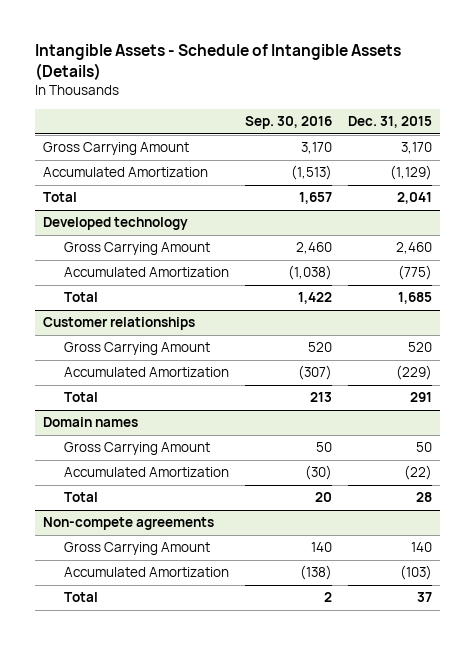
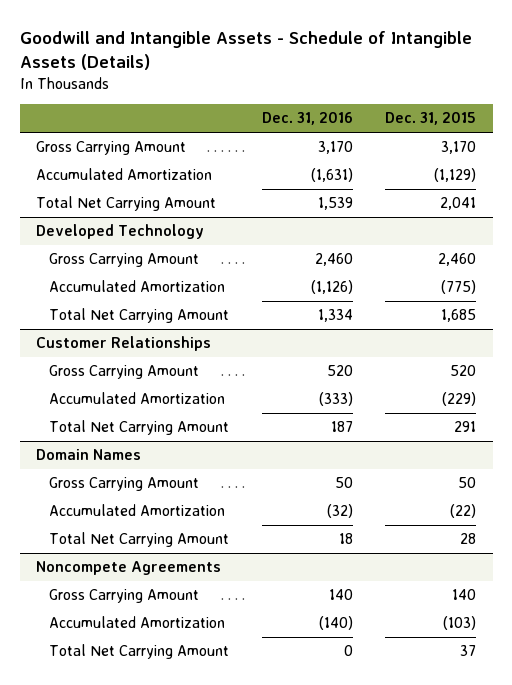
[35,44,402,81] Intangible Assets - Schedule of Intangible Assets (Details) -> [19,30,472,70] Goodwill and Intangible Assets - Schedule of Intangible Assets (Details)
[244,116,332,130] Sep. 30, 2016 -> none
none -> [261,112,353,126] Dec. 31, 2016
[43,192,78,203] Total -> [36,196,217,212] Total Net Carrying Amount
[43,217,189,231] Developed technology -> [36,224,205,240] Developed Technology
[63,292,98,303] Total -> [48,308,229,324] Total Net Carrying Amount
[43,317,196,331] Customer relationships -> [36,336,212,352] Customer Relationships
[63,392,98,403] Total -> [48,420,229,436] Total Net Carrying Amount
[43,417,139,428] Domain names -> [36,449,142,461] Domain Names
[63,492,98,503] Total -> [48,532,229,548] Total Net Carrying Amount
[43,517,215,531] Non-compete agreements -> [36,561,222,576] Noncompete Agreements
[63,592,98,603] Total -> [48,644,229,660] Total Net Carrying Amount

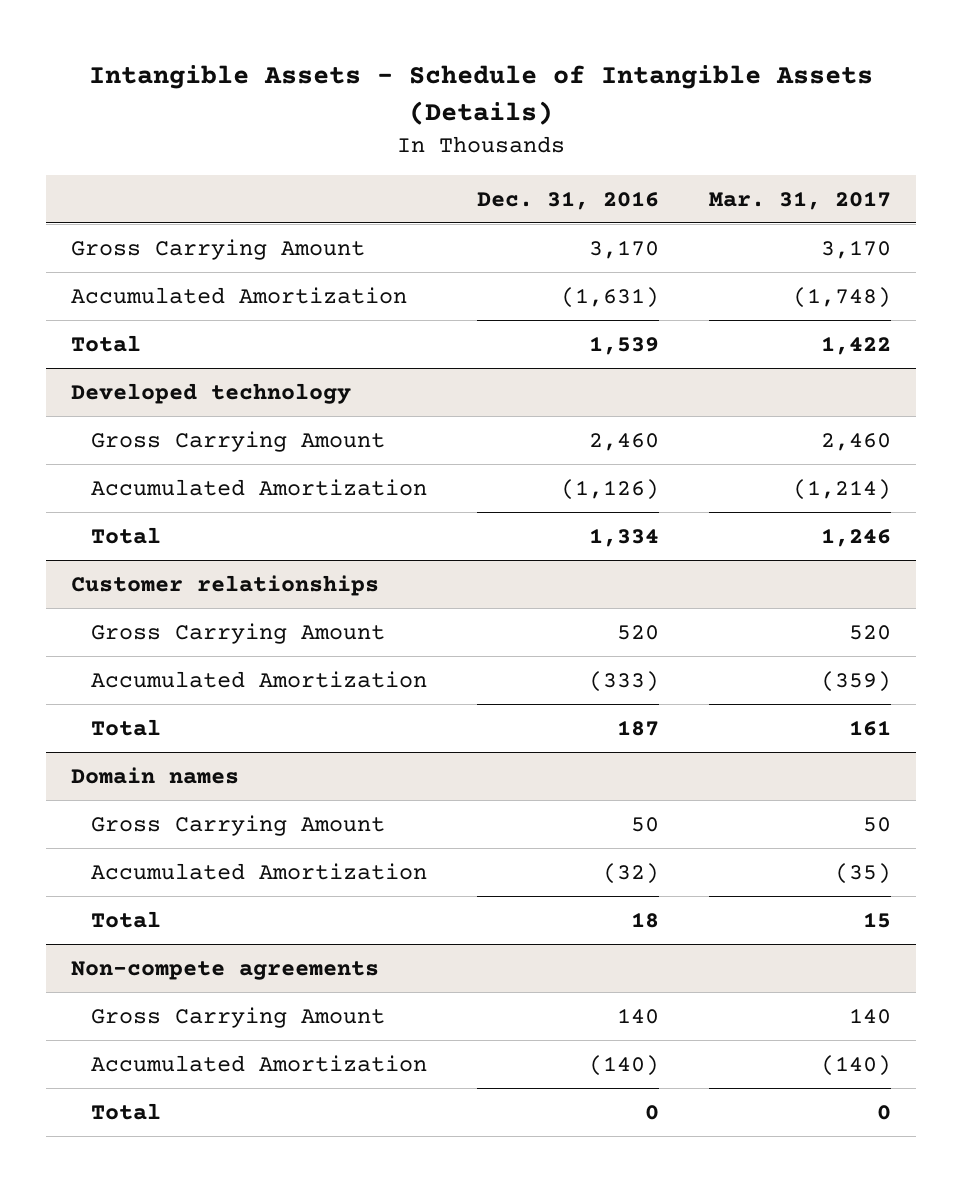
[19,30,472,70] Goodwill and Intangible Assets - Schedule of Intangible Assets (Details) -> [88,64,873,125] Intangible Assets - Schedule of Intangible Assets (Details)
[385,112,477,126] Dec. 31, 2015 -> none
none -> [708,190,891,210] Mar. 31, 2017
[36,196,217,212] Total Net Carrying Amount -> [71,334,142,352] Total
[36,224,205,240] Developed Technology -> [71,382,352,404] Developed technology
[48,308,229,324] Total Net Carrying Amount -> [90,526,161,544] Total
[36,336,212,352] Customer Relationships -> [71,574,380,596] Customer relationships
[48,420,229,436] Total Net Carrying Amount -> [90,718,161,736] Total
[36,449,142,461] Domain Names -> [71,766,240,784] Domain names
[48,532,229,548] Total Net Carrying Amount -> [90,910,161,928] Total
[36,561,222,576] Noncompete Agreements -> [71,960,380,980] Non-compete agreements
[48,644,229,660] Total Net Carrying Amount -> [90,1102,161,1120] Total

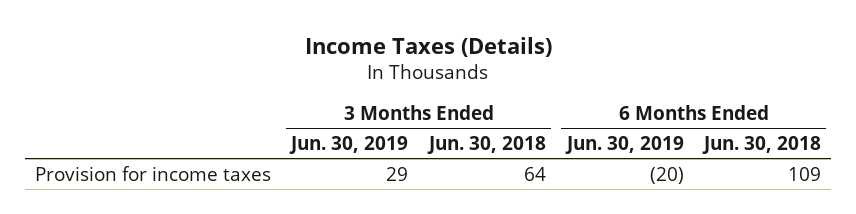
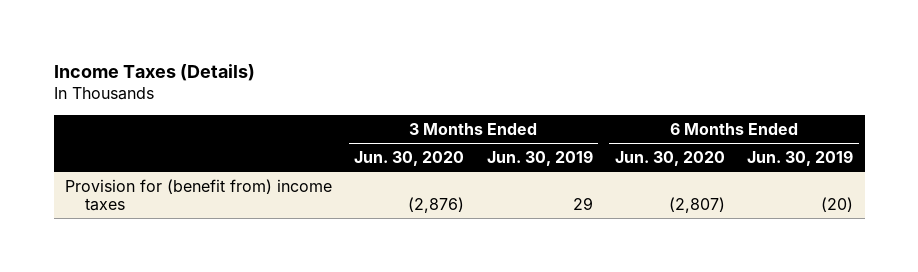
[426,136,546,155] Jun. 30, 2018 -> none
[702,136,822,155] Jun. 30, 2018 -> none
none -> [354,151,465,167] Jun. 30, 2020
none -> [614,151,725,167] Jun. 30, 2020
[34,165,271,181] Provision for income taxes -> [64,178,332,211] Provision for (benefit from) income taxes

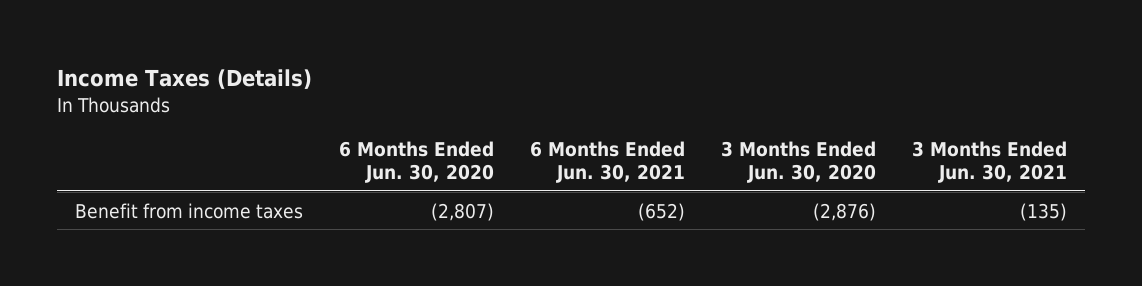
[486,150,593,167] Jun. 30, 2019 -> none
[747,150,854,167] Jun. 30, 2019 -> none
none -> [530,141,686,183] 6 Months Ended Jun. 30, 2021
none -> [911,141,1067,183] 3 Months Ended Jun. 30, 2021
[64,178,332,211] Provision for (benefit from) income taxes -> [75,202,304,219] Benefit from income taxes

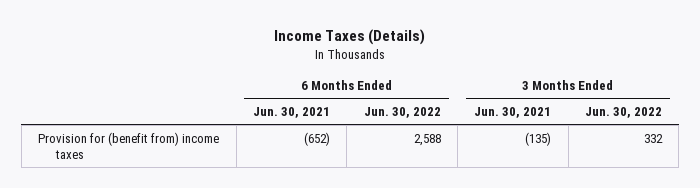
[339,141,495,183] 6 Months Ended Jun. 30, 2020 -> none
[720,141,876,183] 3 Months Ended Jun. 30, 2020 -> none
none -> [363,106,441,118] Jun. 30, 2022
none -> [584,106,662,118] Jun. 30, 2022
[75,202,304,219] Benefit from income taxes -> [38,131,220,159] Provision for (benefit from) income taxes

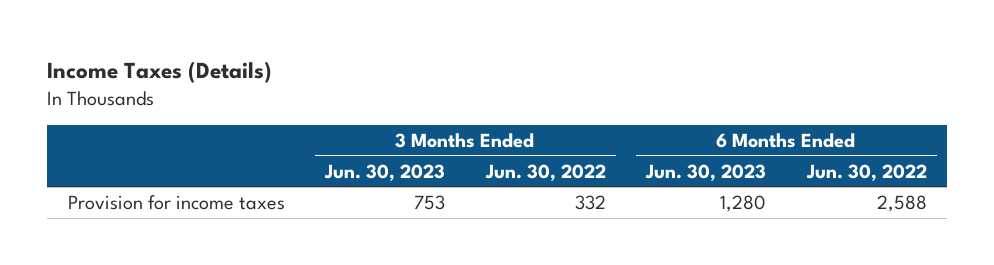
[252,106,330,118] Jun. 30, 2021 -> none
[474,106,552,118] Jun. 30, 2021 -> none
none -> [324,163,446,181] Jun. 30, 2023
none -> [645,163,767,181] Jun. 30, 2023
[38,131,220,159] Provision for (benefit from) income taxes -> [67,194,285,210] Provision for income taxes

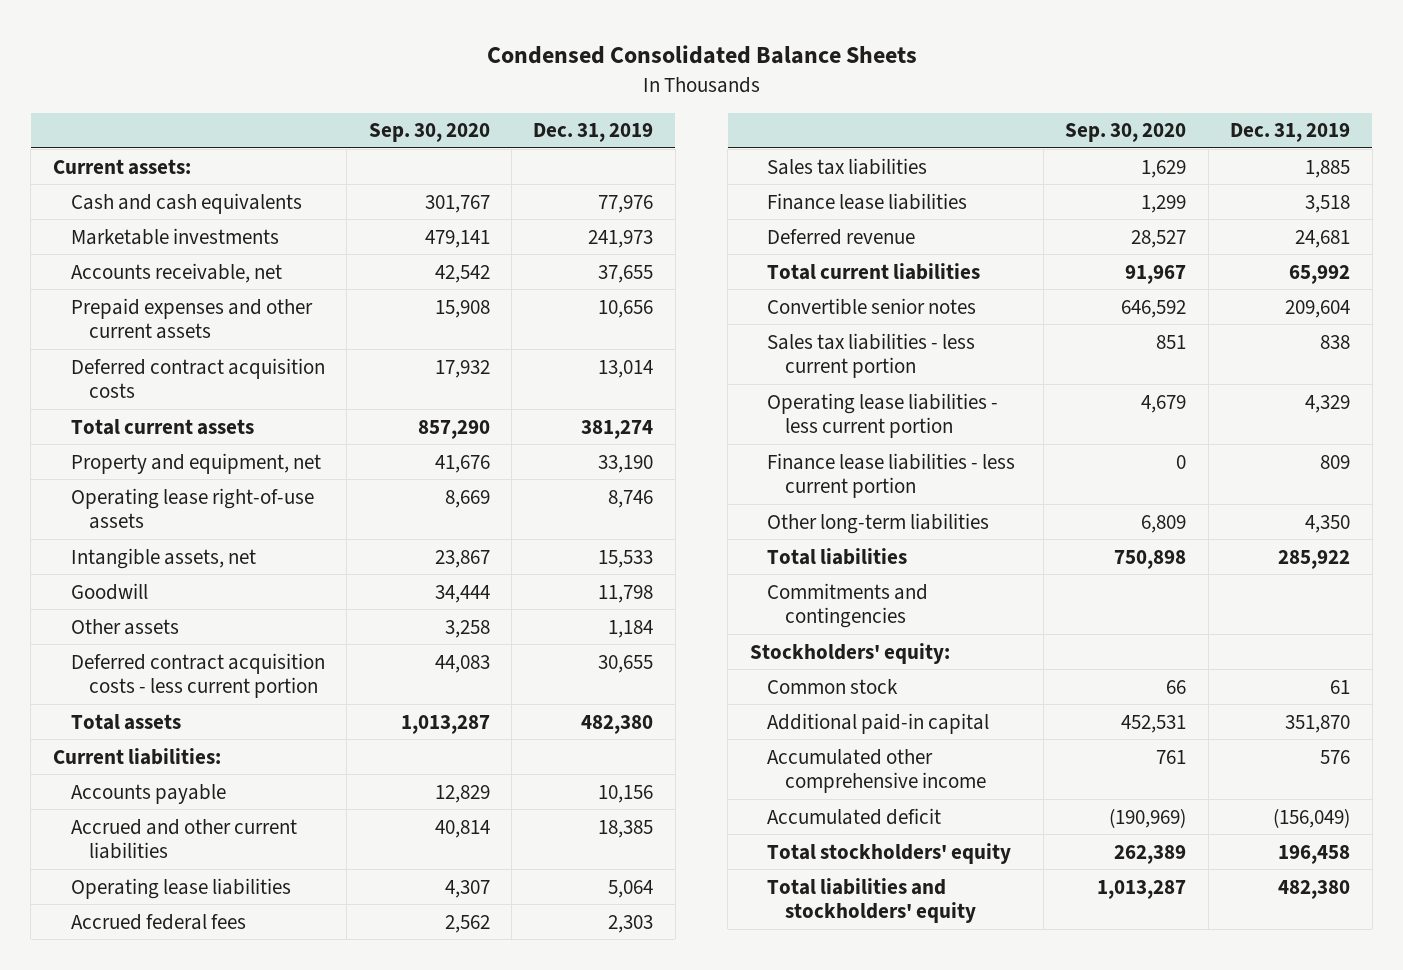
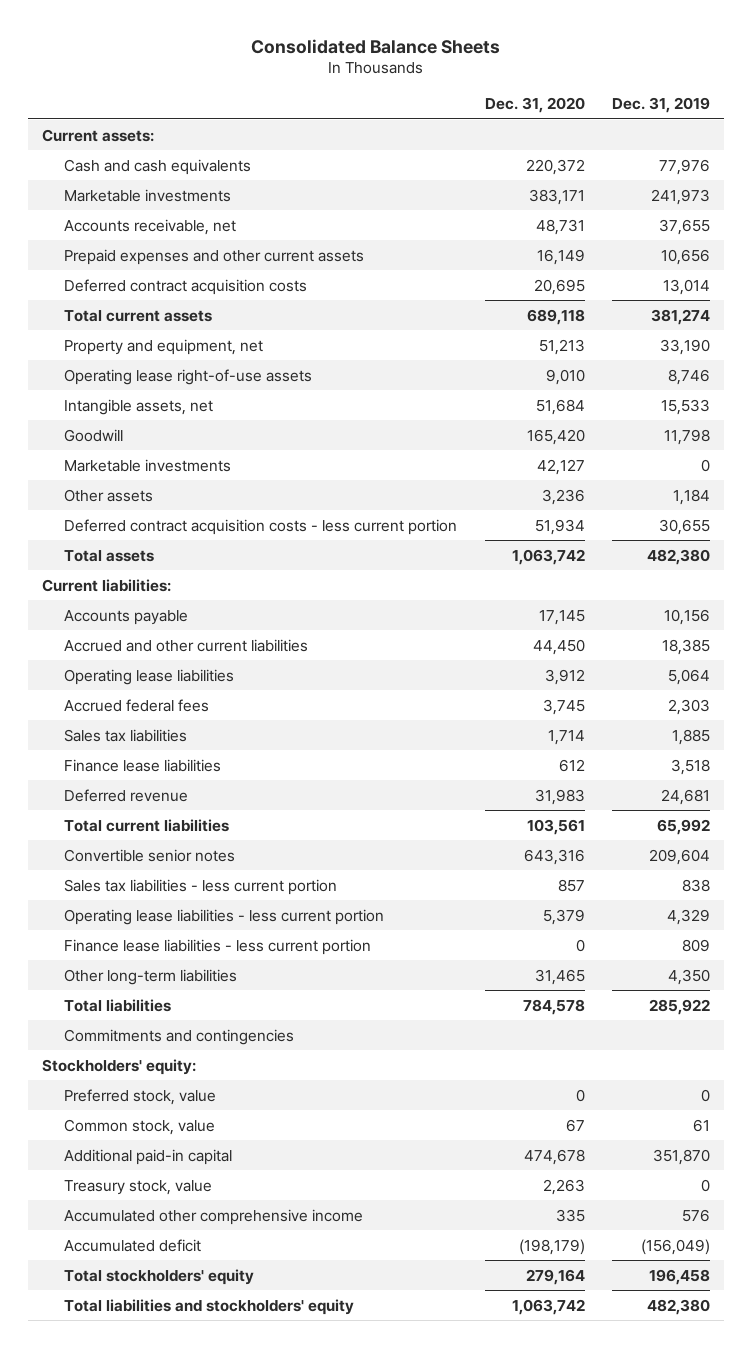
[486,45,917,65] Condensed Consolidated Balance Sheets -> [251,38,501,54] Consolidated Balance Sheets
[368,123,490,143] Sep. 30, 2020 -> none
none -> [484,97,585,114] Dec. 31, 2020
none -> [64,458,232,472] Marketable investments
none -> [64,1088,217,1105] Preferred stock, value
[767,678,899,694] Common stock -> [64,1118,216,1135] Common stock, value
none -> [64,1179,213,1195] Treasury stock, value

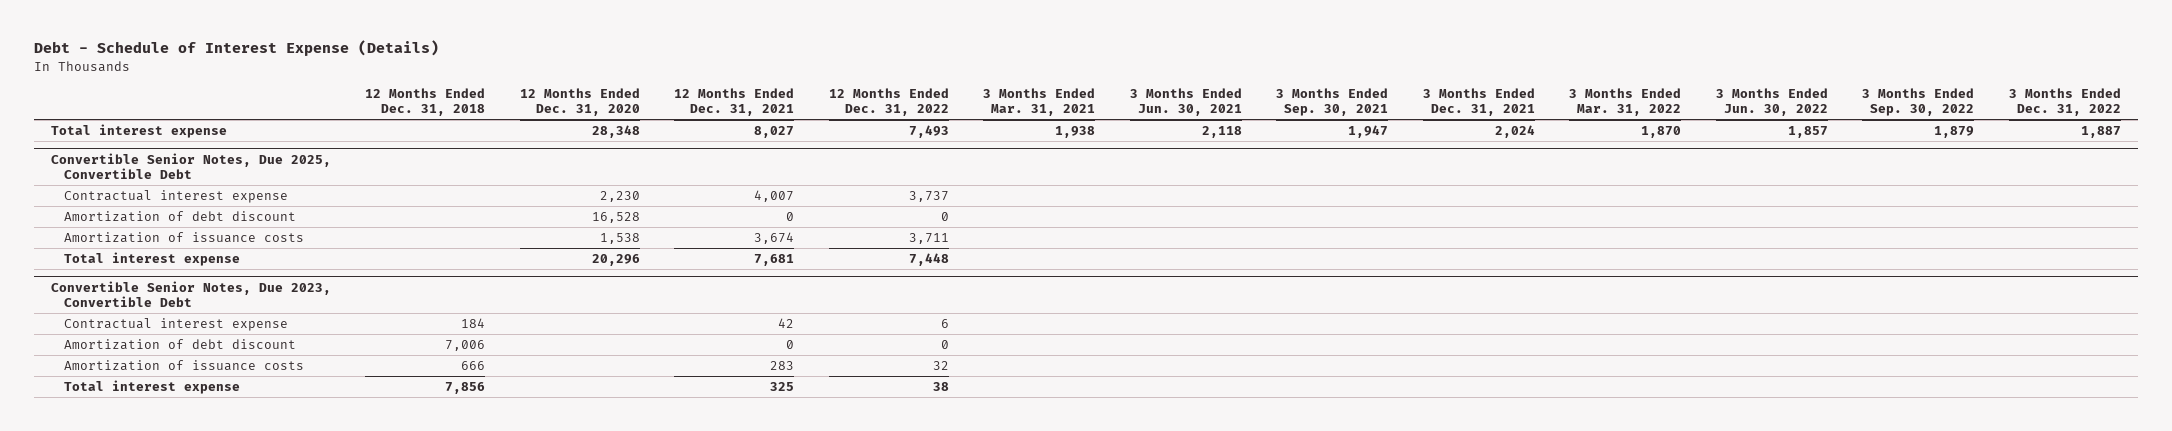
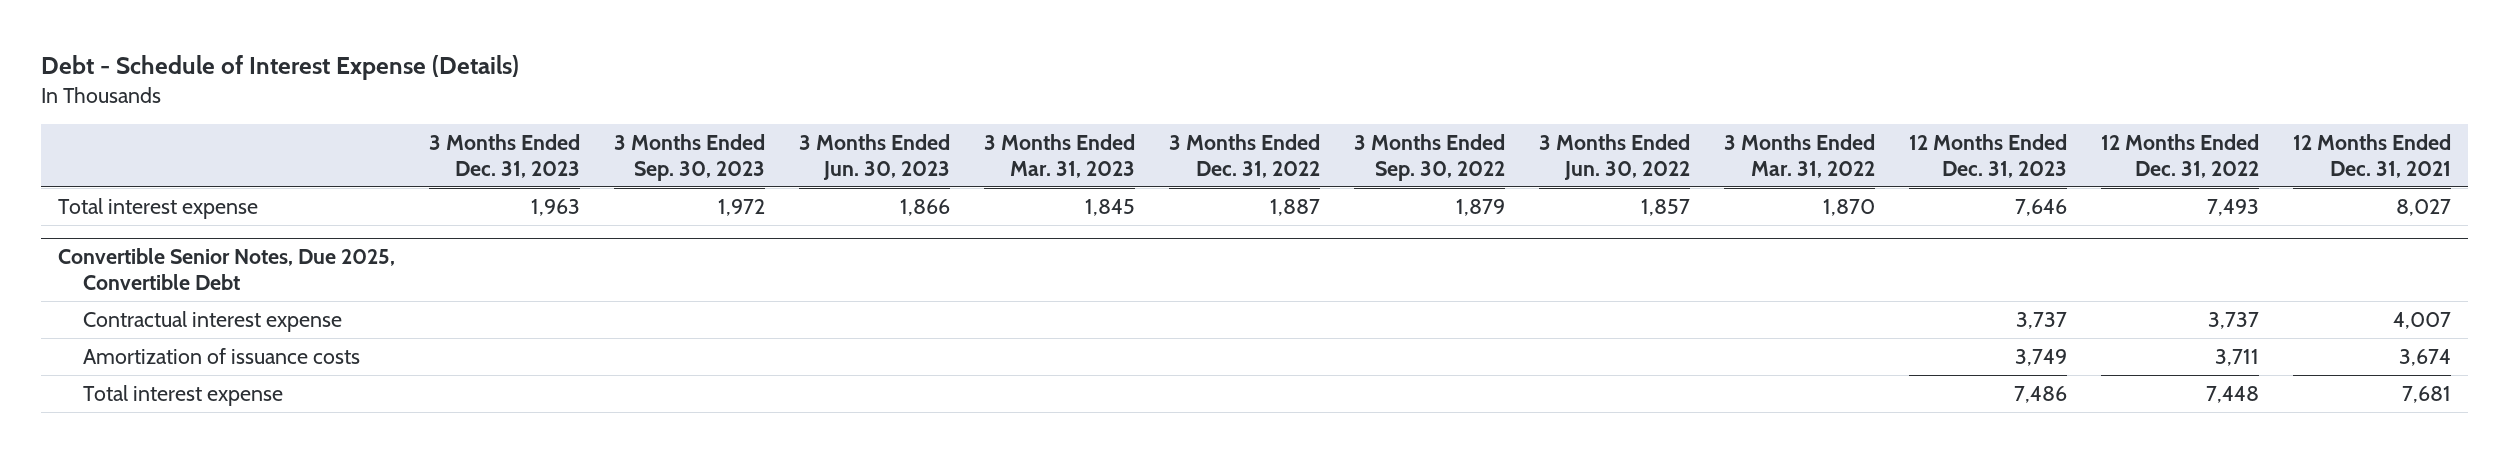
[365,88,486,117] 12 Months Ended Dec. 31, 2018 -> none
[519,88,640,117] 12 Months Ended Dec. 31, 2020 -> none
[983,88,1096,117] 3 Months Ended Mar. 31, 2021 -> none
[1129,88,1242,117] 3 Months Ended Jun. 30, 2021 -> none
[1276,88,1389,117] 3 Months Ended Sep. 30, 2021 -> none
[1422,88,1535,117] 3 Months Ended Dec. 31, 2021 -> none
none -> [428,134,580,179] 3 Months Ended Dec. 31, 2023
none -> [613,134,765,182] 3 Months Ended Sep. 30, 2023
none -> [798,134,950,181] 3 Months Ended Jun. 30, 2023
none -> [983,134,1135,179] 3 Months Ended Mar. 31, 2023
none -> [1908,134,2067,179] 12 Months Ended Dec. 31, 2023
[63,210,296,222] Amortization of debt discount -> none
[50,280,331,307] Convertible Senior Notes, Due 2023, Convertible Debt -> none
[63,317,288,331] Contractual interest expense -> none
[63,338,296,350] Amortization of debt discount -> none
[63,359,304,371] Amortization of issuance costs -> none
[63,379,240,394] Total interest expense -> none

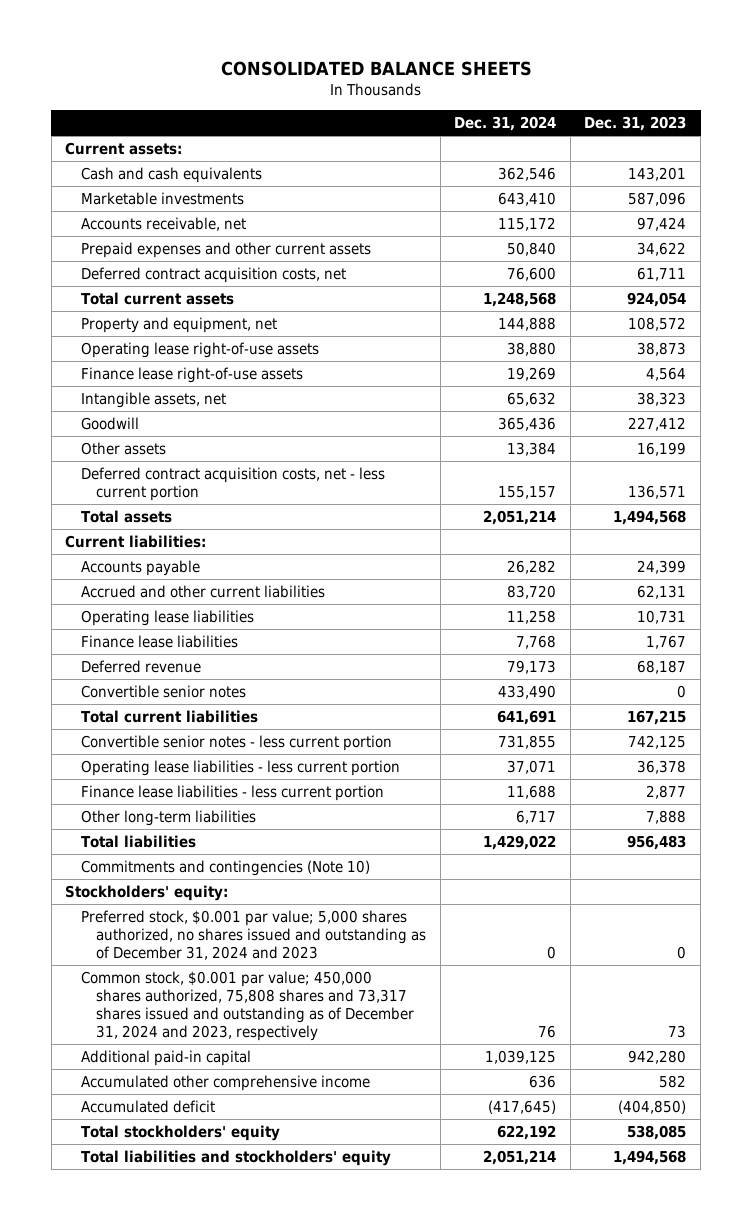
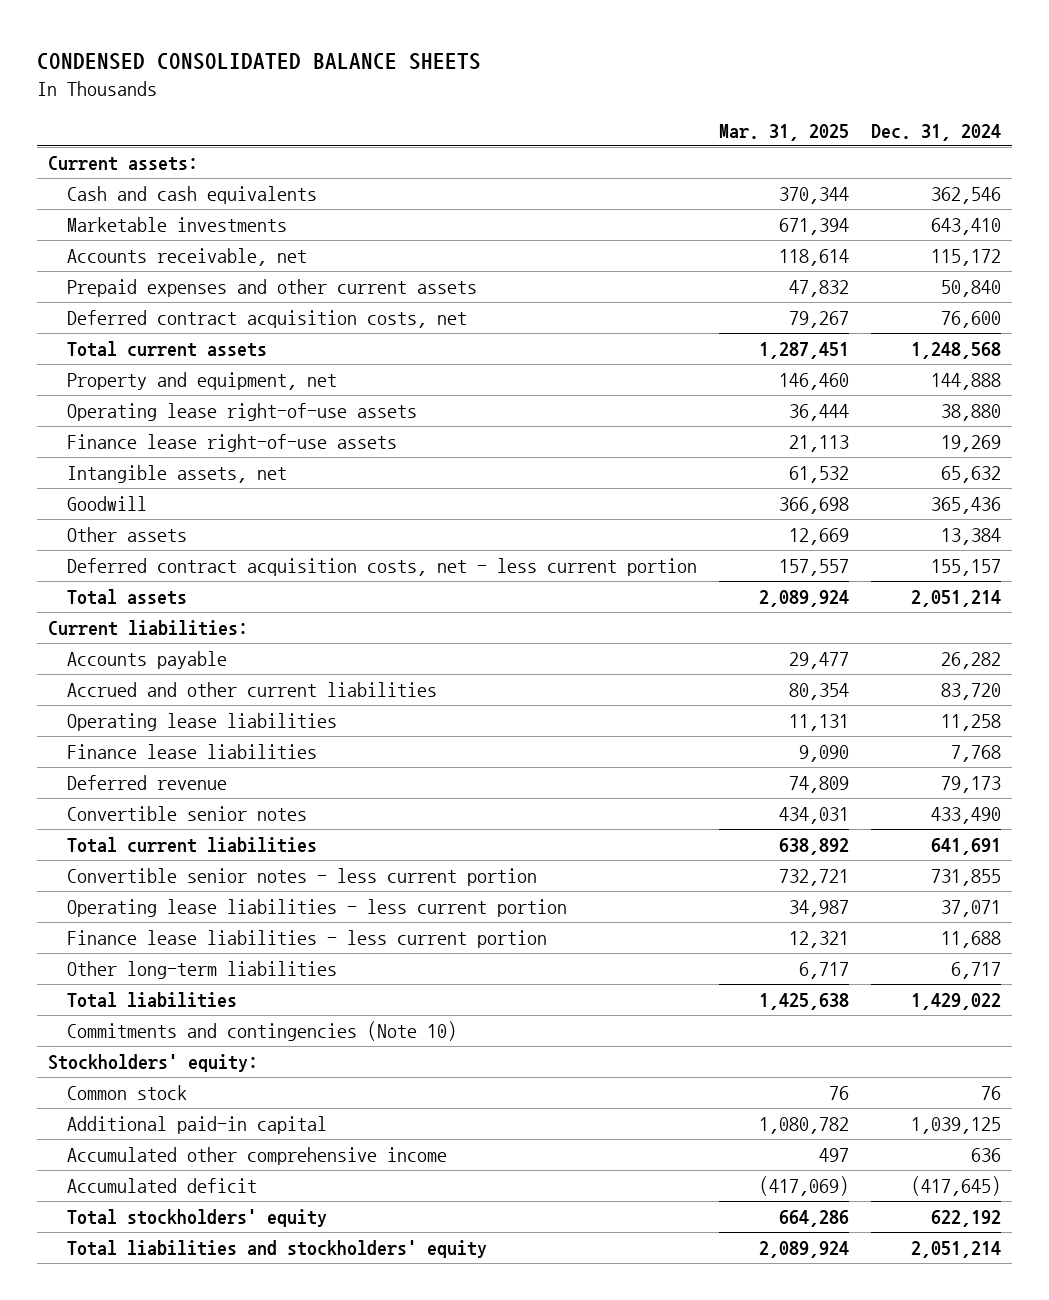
[220,60,532,76] CONSOLIDATED BALANCE SHEETS -> [36,52,481,70] CONDENSED CONSOLIDATED BALANCE SHEETS
[584,116,687,132] Dec. 31, 2023 -> none
none -> [718,123,849,141] Mar. 31, 2025
[80,909,427,961] Preferred stock, $0.001 par value; 5,000 shares authorized, no shares issued and outstanding as of December 31, 2024 and 2023 -> none
[80,970,415,1042] Common stock, $0.001 par value; 450,000 shares authorized, 75,808 shares and 73,317 shares issued and outstanding as of December 31, 2024 and 2023, respectively -> [66,1084,187,1100] Common stock

